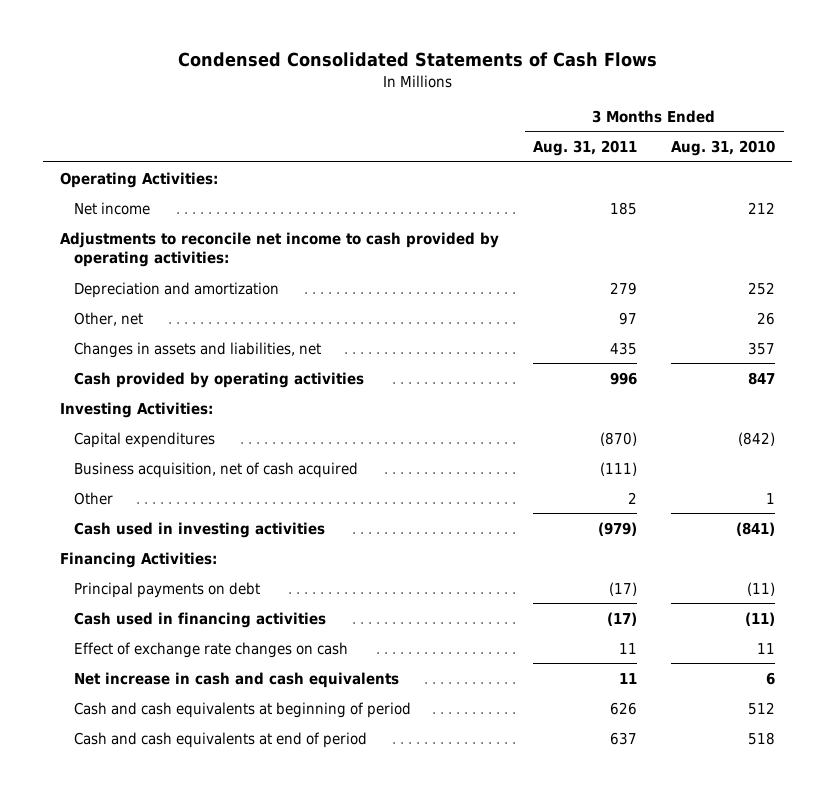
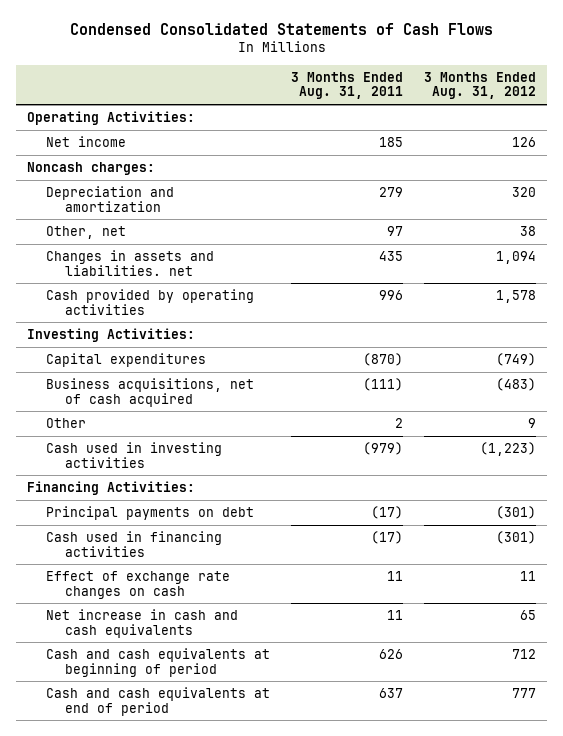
[671,140,776,157] Aug. 31, 2010 -> none
none -> [424,71,537,100] 3 Months Ended Aug. 31, 2012
[59,231,499,268] Adjustments to reconcile net income to cash provided by operating activities: -> [26,161,155,175] Noncash charges:
[73,341,321,358] Changes in assets and liabilities, net -> [45,249,214,276] Changes in assets and liabilities. net
[73,461,358,478] Business acquisition, net of cash acquired -> [45,377,254,407] Business acquisitions, net of cash acquired

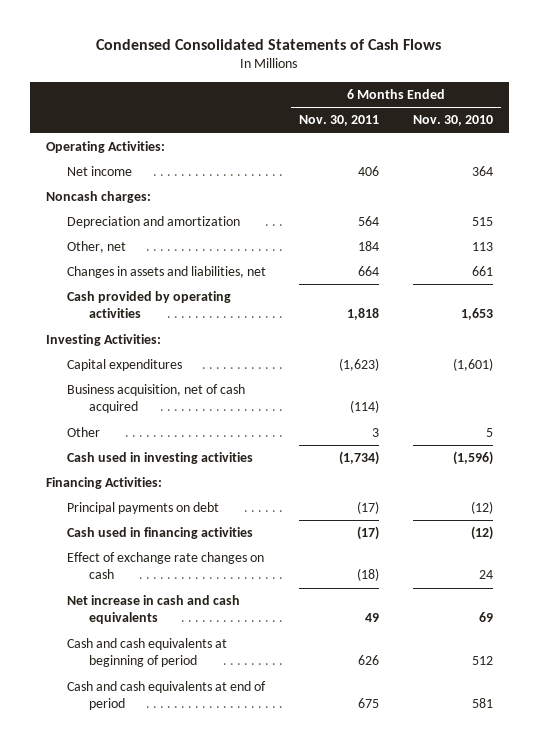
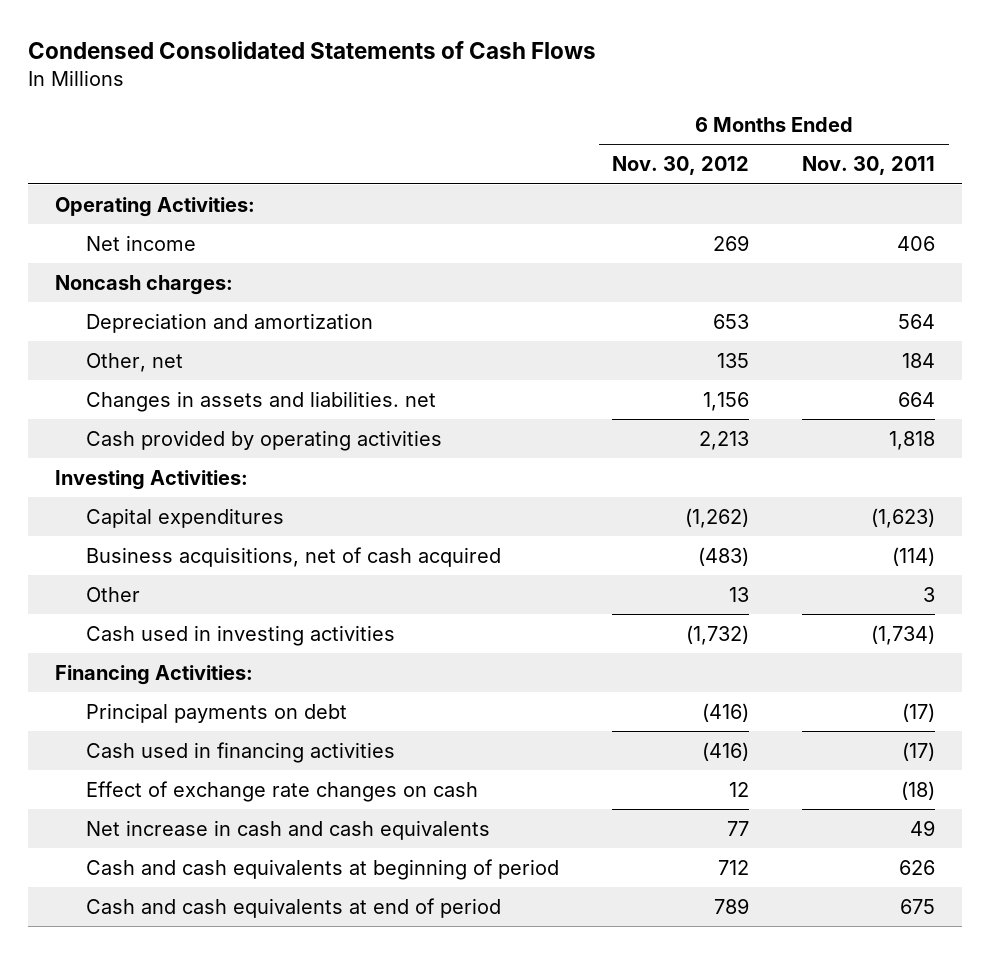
[412,115,493,127] Nov. 30, 2010 -> none
none -> [612,156,750,176] Nov. 30, 2012
[67,266,267,279] Changes in assets and liabilities, net -> [85,390,436,412] Changes in assets and liabilities. net
[67,384,246,414] Business acquisition, net of cash acquired -> [85,546,501,567] Business acquisitions, net of cash acquired

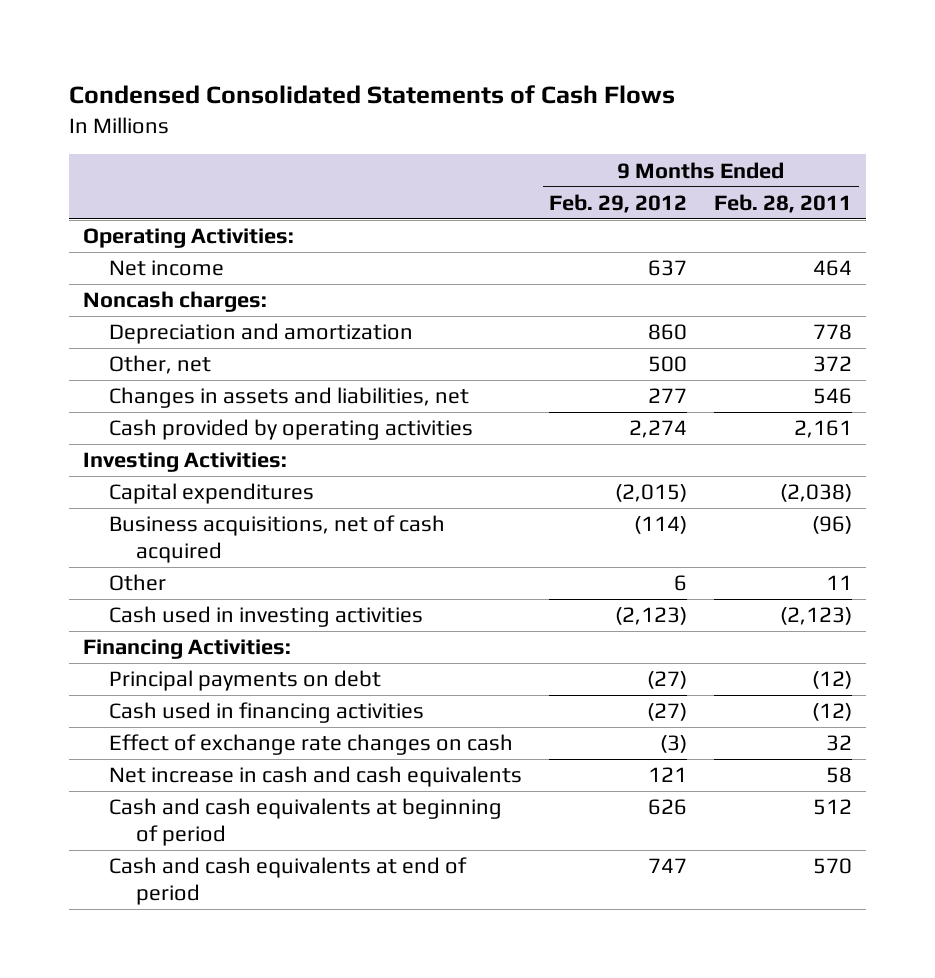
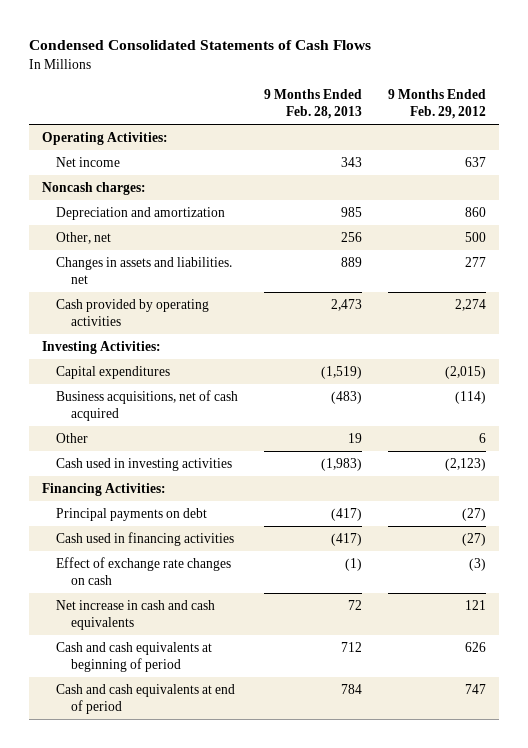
[714,193,853,213] Feb. 28, 2011 -> none
none -> [264,89,363,120] 9 Months Ended Feb. 28, 2013
[109,387,470,409] Changes in assets and liabilities, net -> [56,257,233,284] Changes in assets and liabilities. net

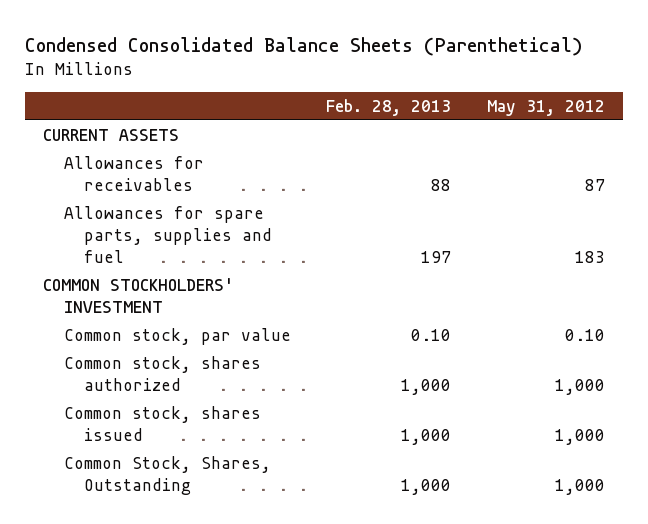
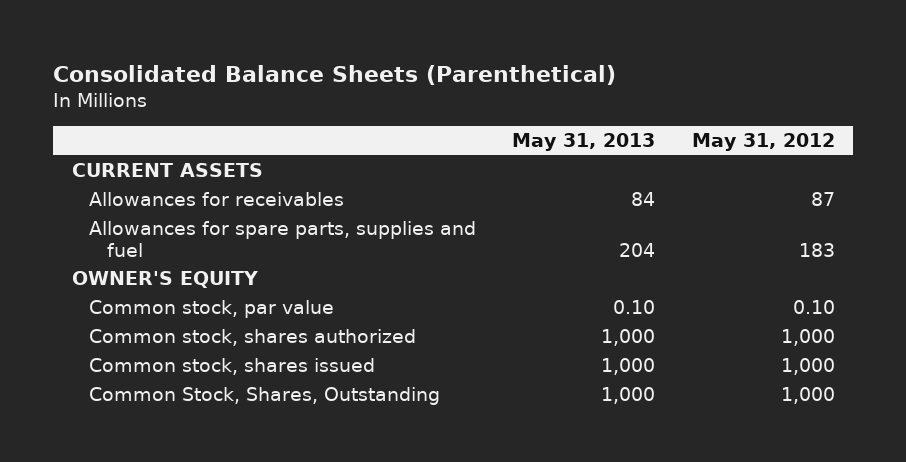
[24,36,583,56] Condensed Consolidated Balance Sheets (Parenthetical) -> [53,65,617,86] Consolidated Balance Sheets (Parenthetical)
[326,98,452,116] Feb. 28, 2013 -> none
none -> [512,133,656,152] May 31, 2013
[42,277,234,314] COMMON STOCKHOLDERS' INVESTMENT -> [71,271,258,289] OWNER'S EQUITY

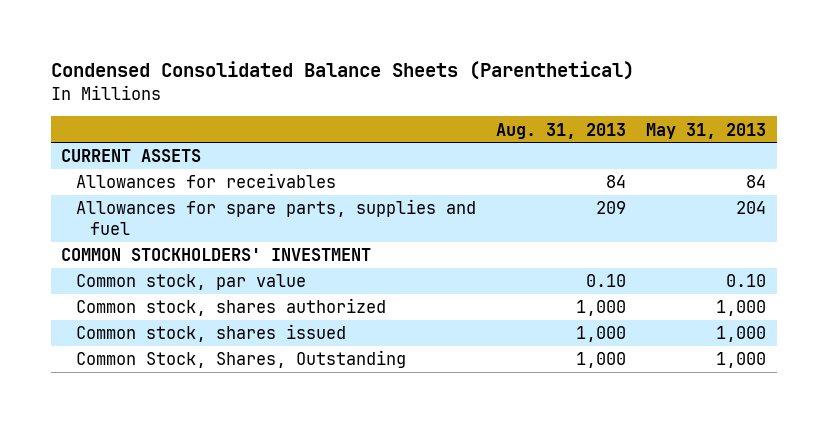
[53,65,617,86] Consolidated Balance Sheets (Parenthetical) -> [51,61,635,81] Condensed Consolidated Balance Sheets (Parenthetical)
[691,133,835,152] May 31, 2012 -> none
none -> [496,122,627,139] Aug. 31, 2013
[71,271,258,289] OWNER'S EQUITY -> [61,248,372,262] COMMON STOCKHOLDERS' INVESTMENT

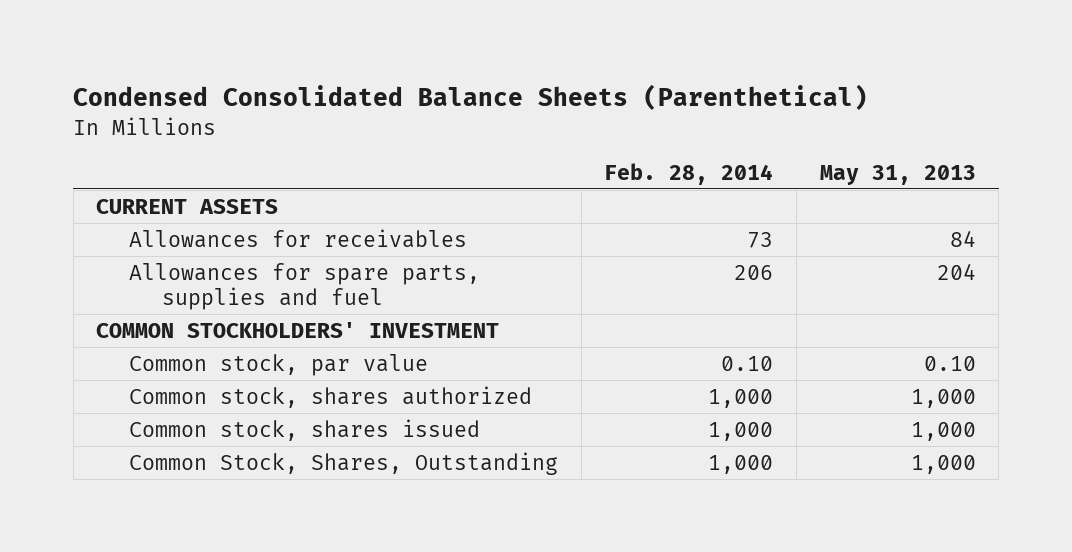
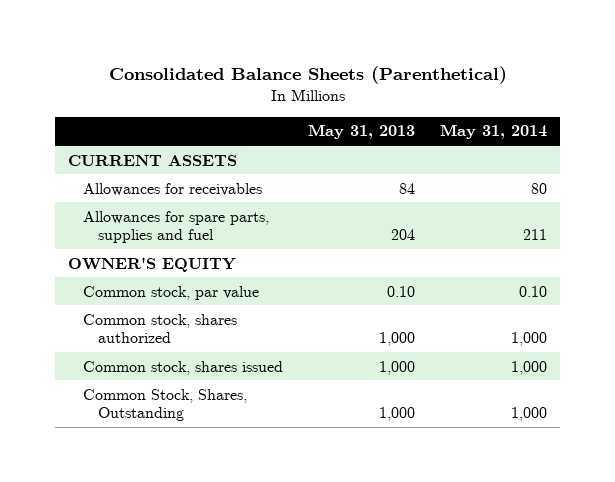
[73,84,869,111] Condensed Consolidated Balance Sheets (Parenthetical) -> [108,65,507,84] Consolidated Balance Sheets (Parenthetical)
[604,162,774,185] Feb. 28, 2014 -> none
none -> [440,124,548,140] May 31, 2014
[96,322,500,339] COMMON STOCKHOLDERS' INVESTMENT -> [67,256,236,272] OWNER'S EQUITY

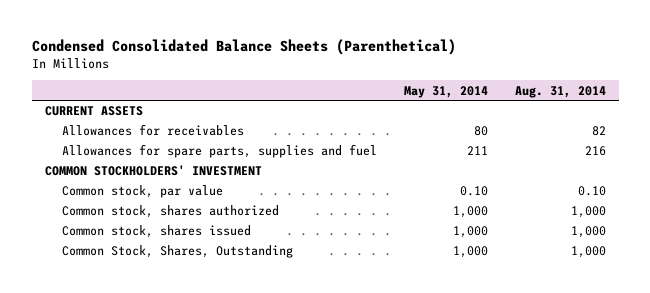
[108,65,507,84] Consolidated Balance Sheets (Parenthetical) -> [31,38,456,55] Condensed Consolidated Balance Sheets (Parenthetical)
[308,124,416,140] May 31, 2013 -> none
none -> [514,85,606,98] Aug. 31, 2014
[67,256,236,272] OWNER'S EQUITY -> [44,165,262,177] COMMON STOCKHOLDERS' INVESTMENT

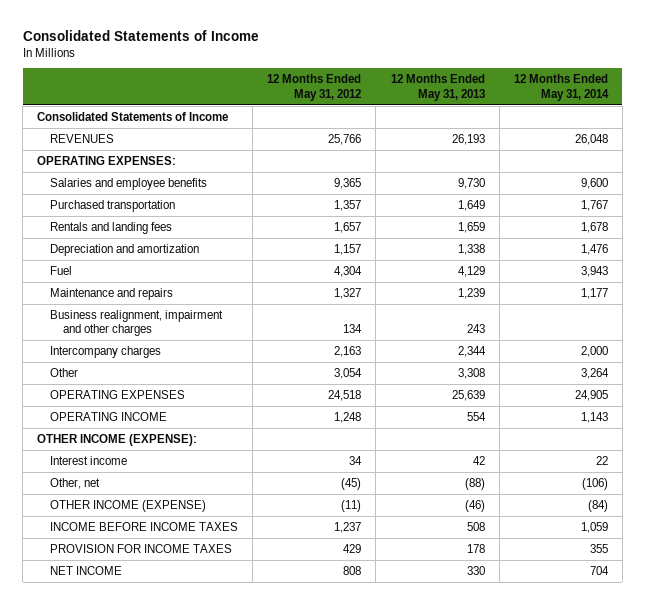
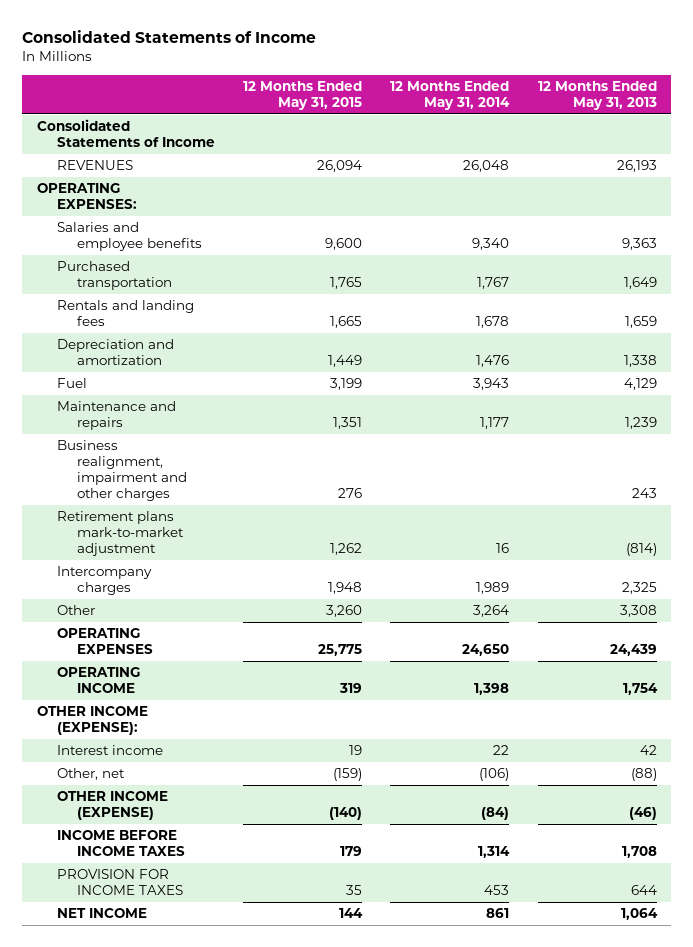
[267,74,362,101] 12 Months Ended May 31, 2012 -> none
none -> [242,80,362,110] 12 Months Ended May 31, 2015
[457,178,485,190] 9,730 -> [621,238,657,251] 9,363
[580,178,608,190] 9,600 -> [472,238,510,251] 9,340
none -> [56,511,184,557] Retirement plans mark-to-market adjustment
[457,346,486,358] 2,344 -> [621,582,657,595] 2,325
[580,346,608,358] 2,000 -> [476,582,510,595] 1,989
[451,390,485,402] 25,639 -> [609,644,657,657] 24,439
[574,390,608,402] 24,905 -> [462,644,510,657] 24,650
[466,412,486,422] 554 -> [622,683,658,696] 1,754
[580,412,608,424] 1,143 -> [474,683,510,696] 1,398
[466,522,485,532] 508 -> [621,846,657,859] 1,708
[580,522,608,534] 1,059 -> [478,846,511,859] 1,314
[466,544,485,554] 178 -> [630,885,657,896] 644
[589,544,608,554] 355 -> [484,885,510,896] 453
[466,566,485,576] 330 -> [620,908,658,921] 1,064
[589,566,609,576] 704 -> [486,908,510,919] 861

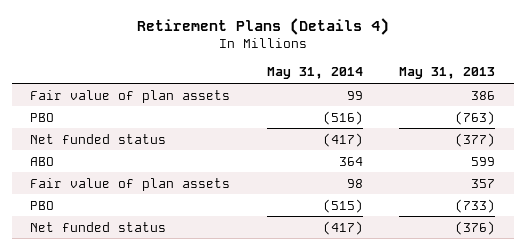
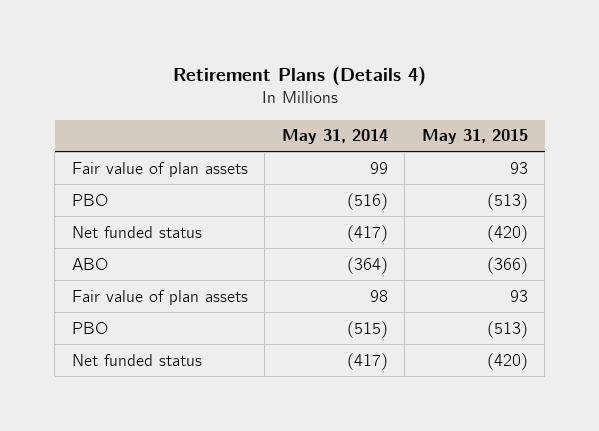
[399,67,496,80] May 31, 2013 -> none
none -> [421,129,528,145] May 31, 2015
[338,156,363,166] 364 -> [346,256,388,274] (364)

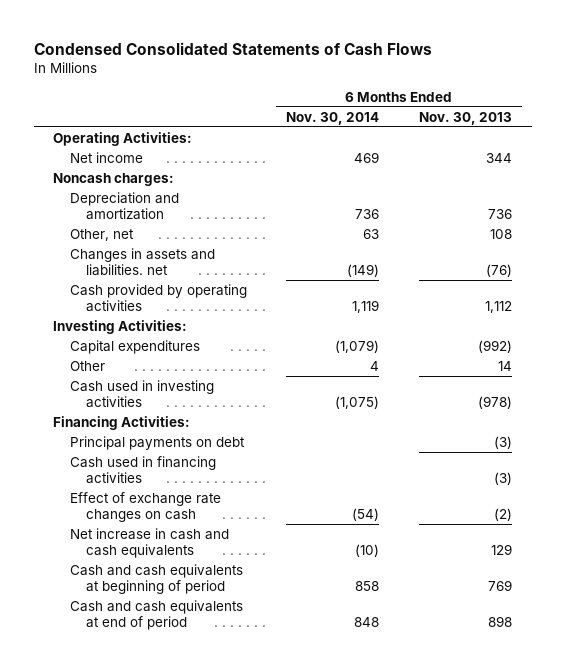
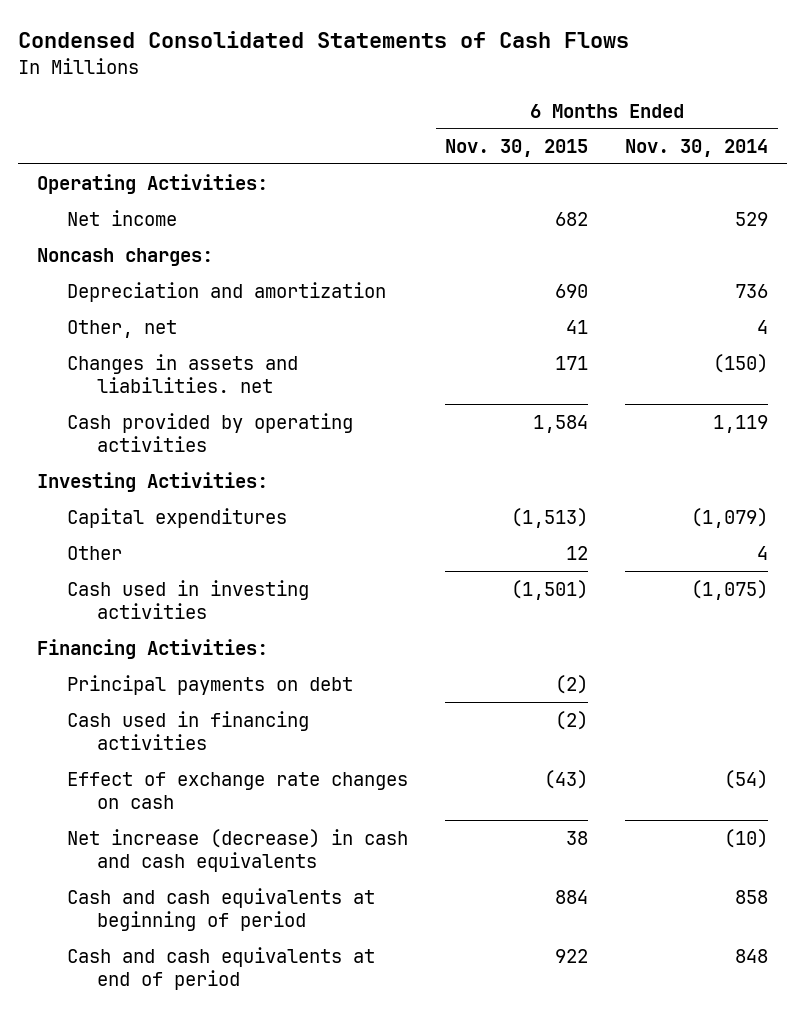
[418,111,512,125] Nov. 30, 2013 -> none
none -> [445,139,589,158] Nov. 30, 2015
[354,151,380,163] 469 -> [735,211,769,226] 529
[363,228,380,239] 63 -> [757,319,769,334] 4
[347,264,380,278] (149) -> [713,353,769,373] (150)
[69,527,229,559] Net increase in cash and cash equivalents -> [66,828,408,872] Net increase (decrease) in cash and cash equivalents

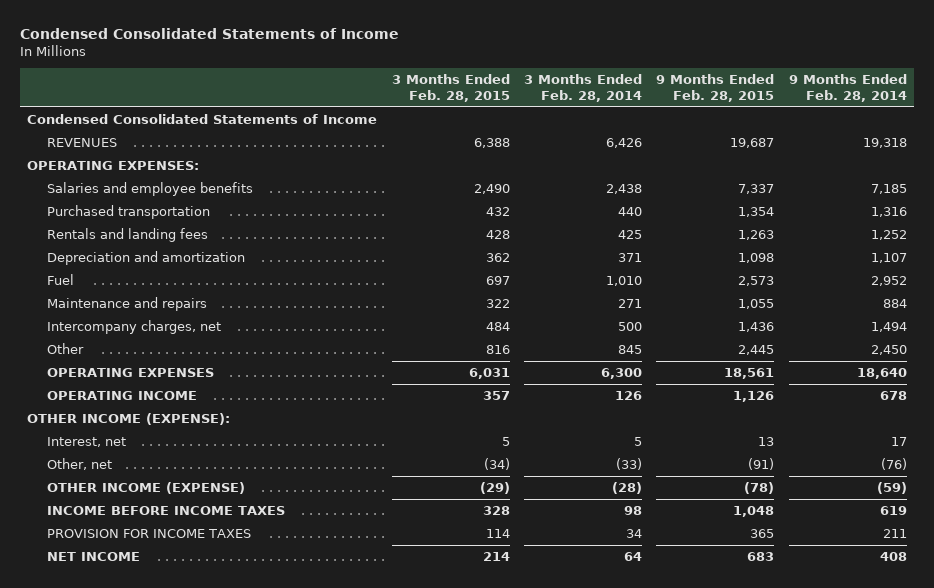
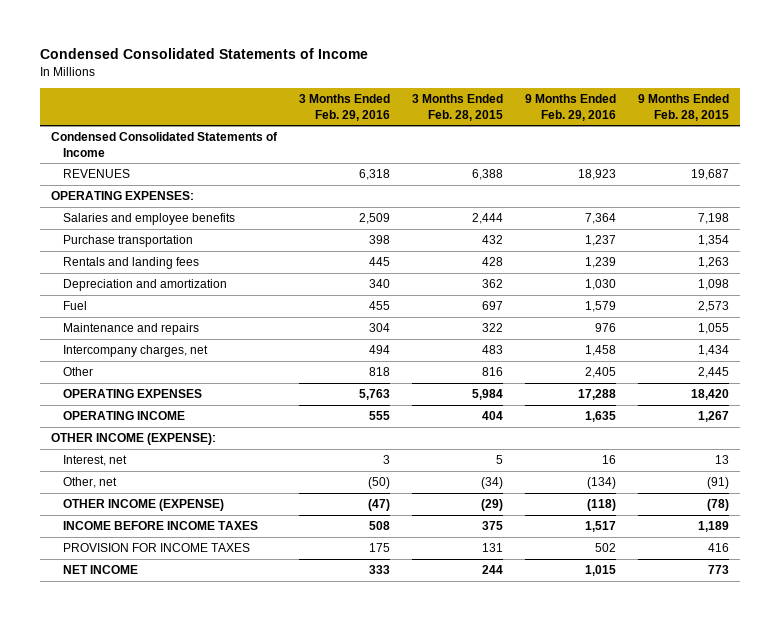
[524,74,643,102] 3 Months Ended Feb. 28, 2014 -> none
[788,74,907,102] 9 Months Ended Feb. 28, 2014 -> none
none -> [299,94,391,121] 3 Months Ended Feb. 29, 2016
none -> [525,94,617,121] 9 Months Ended Feb. 29, 2016
[473,184,510,195] 2,490 -> [472,213,504,225] 2,444
[738,184,775,195] 7,337 -> [698,213,730,225] 7,198
[46,205,210,220] Purchased transportation -> [62,235,193,248] Purchase transportation
[485,322,510,332] 484 -> [482,345,504,355] 483
[738,322,775,333] 1,436 -> [698,345,730,357] 1,434
[468,368,510,380] 6,031 -> [472,389,504,401] 5,984
[724,368,775,380] 18,561 -> [691,389,730,401] 18,420
[482,391,510,401] 357 -> [482,411,504,421] 404
[733,391,775,403] 1,126 -> [698,411,730,423] 1,267
[482,506,510,516] 328 -> [482,521,504,531] 375
[733,506,775,518] 1,048 -> [698,521,730,533] 1,189
[485,529,510,539] 114 -> [482,543,504,553] 131
[750,529,775,539] 365 -> [708,543,730,553] 416
[482,552,510,562] 214 -> [482,565,504,575] 244
[747,552,775,562] 683 -> [708,565,730,575] 773

